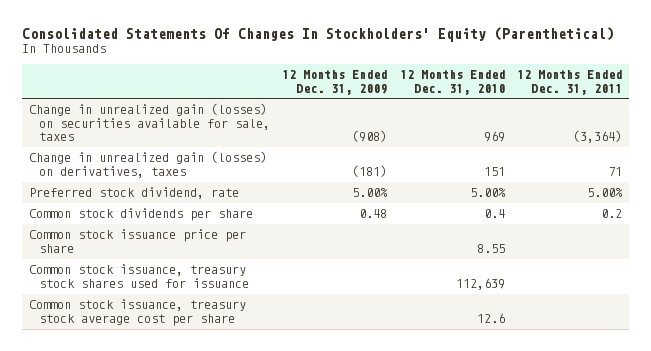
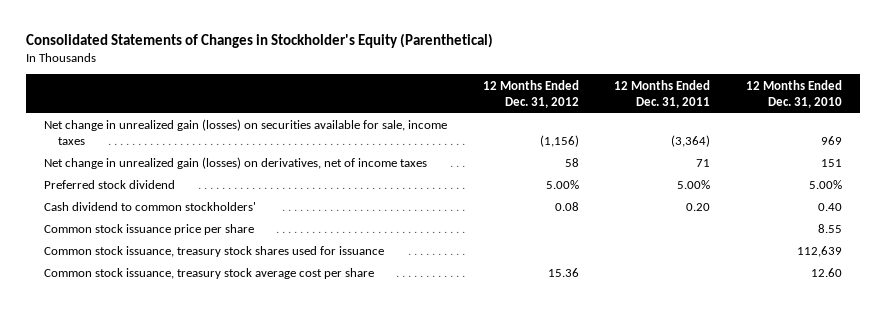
[22,26,615,42] Consolidated Statements Of Changes In Stockholders' Equity (Parenthetical) -> [25,33,493,49] Consolidated Statements of Changes in Stockholder's Equity (Parenthetical)
[282,70,388,95] 12 Months Ended Dec. 31, 2009 -> none
none -> [482,79,579,108] 12 Months Ended Dec. 31, 2012
[28,103,270,142] Change in unrealized gain (losses) on securities available for sale, taxes -> [43,119,447,146] Net change in unrealized gain (losses) on securities available for sale, income taxes
[28,151,267,178] Change in unrealized gain (losses) on derivatives, taxes -> [43,157,427,170] Net change in unrealized gain (losses) on derivatives, net of income taxes
[28,187,239,200] Preferred stock dividend, rate -> [43,180,175,190] Preferred stock dividend
[28,208,253,222] Common stock dividends per share -> [43,202,256,212] Cash dividend to common stockholders'
[483,209,505,219] 0.4 -> [818,203,843,212] 0.40
[601,209,623,219] 0.2 -> [686,203,711,212] 0.20
[476,312,505,323] 12.6 -> [811,268,843,278] 12.60

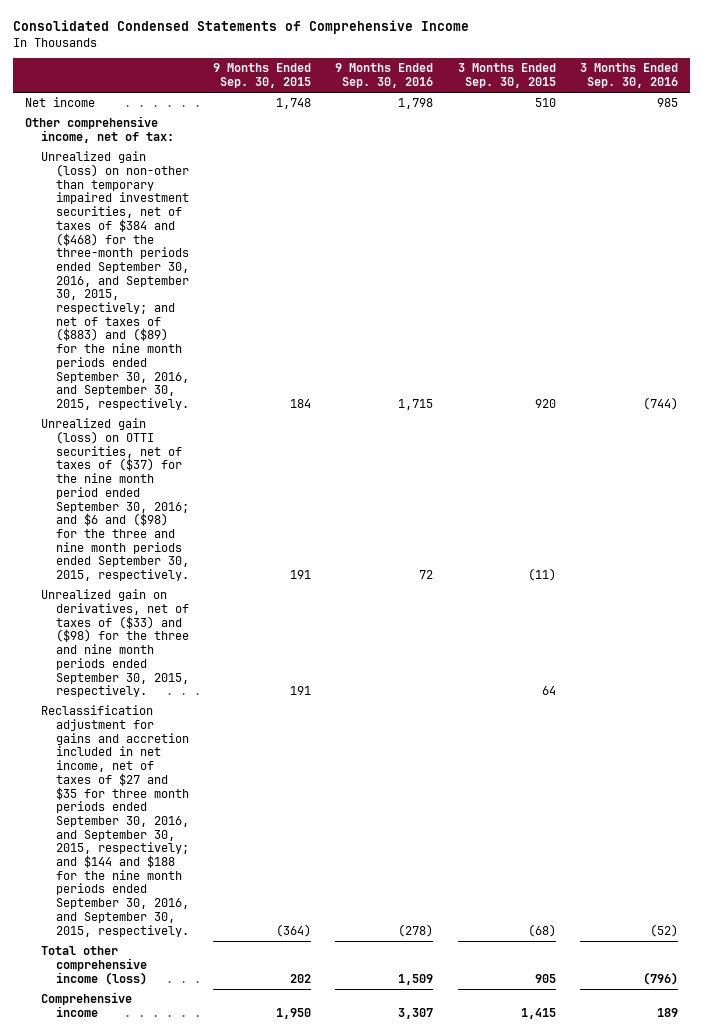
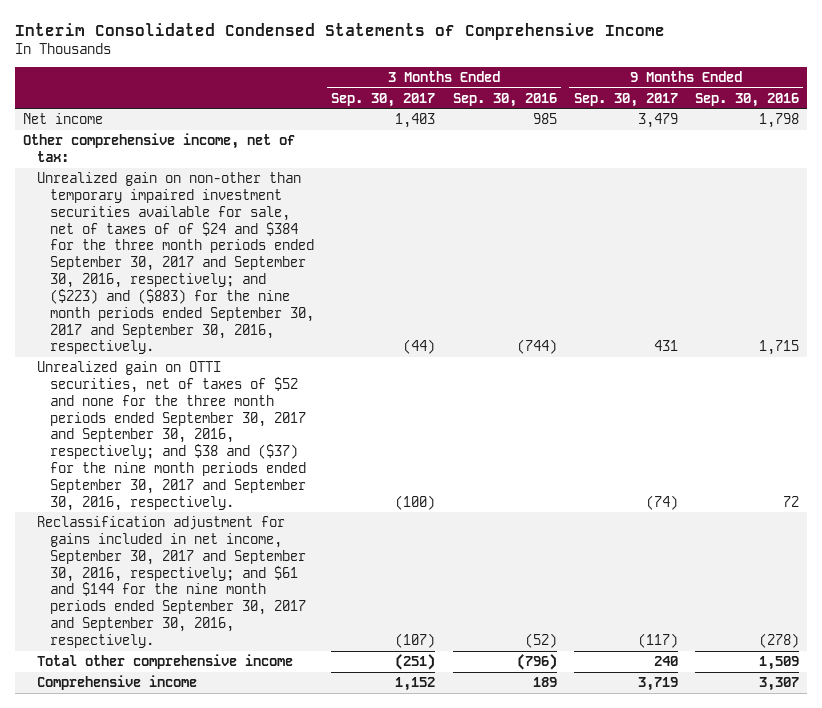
[13,20,470,35] Consolidated Condensed Statements of Comprehensive Income -> [14,22,665,40] Interim Consolidated Condensed Statements of Comprehensive Income
[213,63,312,89] 9 Months Ended Sep. 30, 2015 -> none
[457,63,556,89] 3 Months Ended Sep. 30, 2015 -> none
none -> [331,92,436,107] Sep. 30, 2017
none -> [573,92,678,107] Sep. 30, 2017
[40,589,189,698] Unrealized gain on derivatives, net of taxes of ($33) and ($98) for the three and nine month periods ended September 30, 2015, respectively. -> none
[40,151,189,410] Unrealized gain (loss) on non-other than temporary impaired investment securities, net of taxes of $384 and ($468) for the three-month periods ended September 30, 2016, and September 30, 2015, respectively; and net of taxes of ($883) and ($89) for the nine month periods ended September 30, 2016, and September 30, 2015, respectively. -> [36,172,315,355] Unrealized gain on non-other than temporary impaired investment securities available for sale, net of taxes of of $24 and $384 for the three month periods ended September 30, 2017 and September 30, 2016, respectively; and ($223) and ($883) for the nine month periods ended September 30, 2017 and September 30, 2016, respectively.
[40,418,189,582] Unrealized gain (loss) on OTTI securities, net of taxes of ($37) for the nine month period ended September 30, 2016; and $6 and ($98) for the three and nine month periods ended September 30, 2015, respectively. -> [36,361,307,511] Unrealized gain on OTTI securities, net of taxes of $52 and none for the three month periods ended September 30, 2017 and September 30, 2016, respectively; and $38 and ($37) for the nine month periods ended September 30, 2017 and September 30, 2016, respectively.
[40,705,189,937] Reclassification adjustment for gains and accretion included in net income, net of taxes of $27 and $35 for three month periods ended September 30, 2016, and September 30, 2015, respectively; and $144 and $188 for the nine month periods ended September 30, 2016, and September 30, 2015, respectively. -> [36,516,307,648] Reclassification adjustment for gains included in net income, September 30, 2017 and September 30, 2016, respectively; and $61 and $144 for the nine month periods ended September 30, 2017 and September 30, 2016, respectively.
[40,946,147,985] Total other comprehensive income (loss) -> [36,654,293,670] Total other comprehensive income

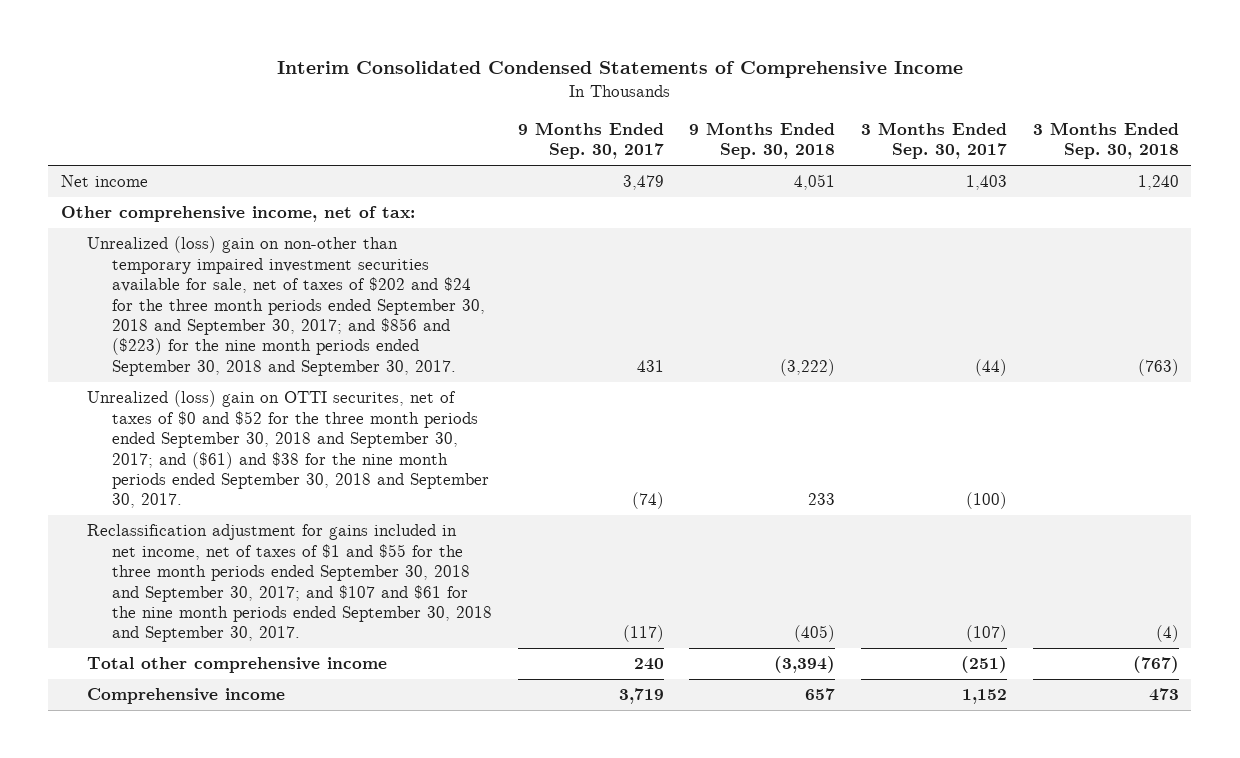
[452,92,557,107] Sep. 30, 2016 -> none
[694,92,799,107] Sep. 30, 2016 -> none
none -> [689,121,836,160] 9 Months Ended Sep. 30, 2018
none -> [1032,121,1179,160] 3 Months Ended Sep. 30, 2018
[36,172,315,355] Unrealized gain on non-other than temporary impaired investment securities available for sale, net of taxes of of $24 and $384 for the three month periods ended September 30, 2017 and September 30, 2016, respectively; and ($223) and ($883) for the nine month periods ended September 30, 2017 and September 30, 2016, respectively. -> [86,236,485,376] Unrealized (loss) gain on non-other than temporary impaired investment securities available for sale, net of taxes of $202 and $24 for the three month periods ended September 30, 2018 and September 30, 2017; and $856 and ($223) for the nine month periods ended September 30, 2018 and September 30, 2017.
[36,361,307,511] Unrealized gain on OTTI securities, net of taxes of $52 and none for the three month periods ended September 30, 2017 and September 30, 2016, respectively; and $38 and ($37) for the nine month periods ended September 30, 2017 and September 30, 2016, respectively. -> [86,390,489,509] Unrealized (loss) gain on OTTI securites, net of taxes of $0 and $52 for the three month periods ended September 30, 2018 and September 30, 2017; and ($61) and $38 for the nine month periods ended September 30, 2018 and September 30, 2017.
[36,516,307,648] Reclassification adjustment for gains included in net income, September 30, 2017 and September 30, 2016, respectively; and $61 and $144 for the nine month periods ended September 30, 2017 and September 30, 2016, respectively. -> [86,524,492,643] Reclassification adjustment for gains included in net income, net of taxes of $1 and $55 for the three month periods ended September 30, 2018 and September 30, 2017; and $107 and $61 for the nine month periods ended September 30, 2018 and September 30, 2017.

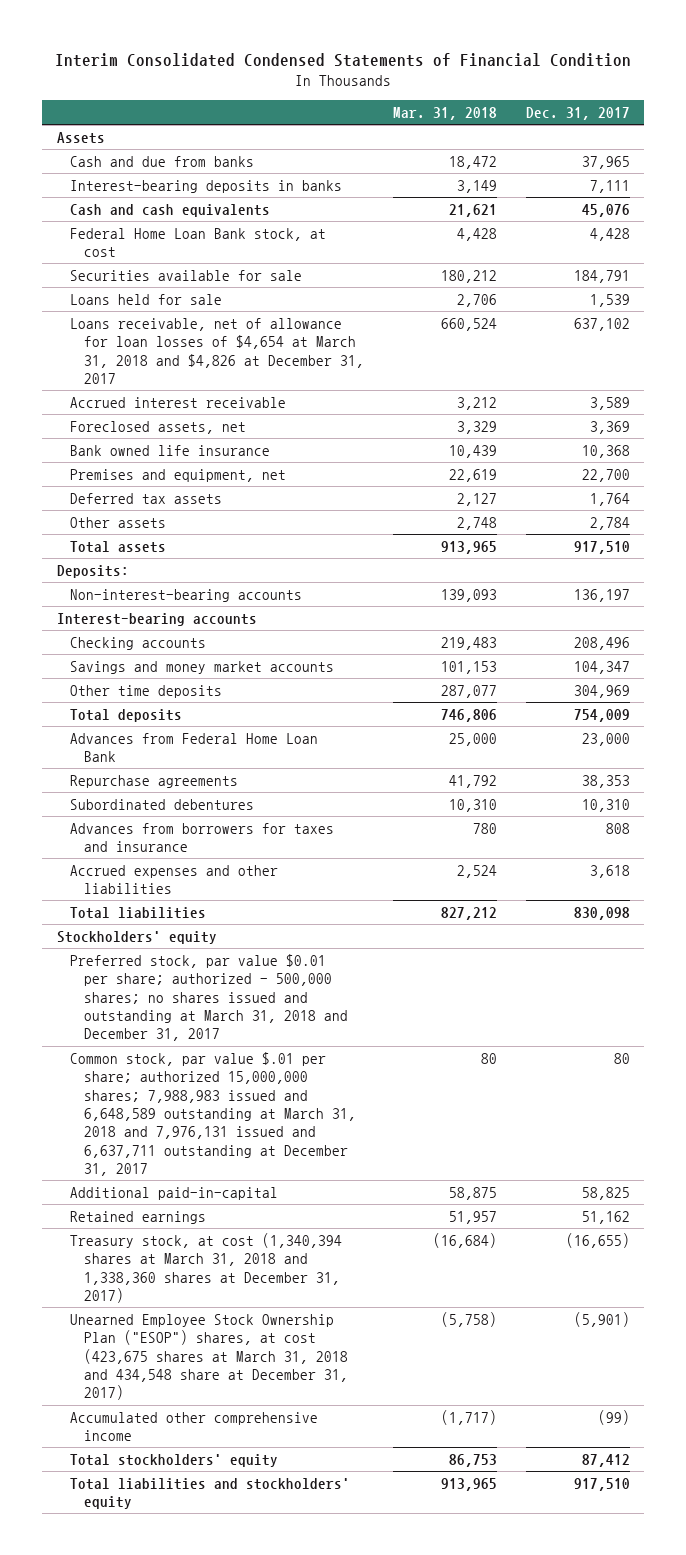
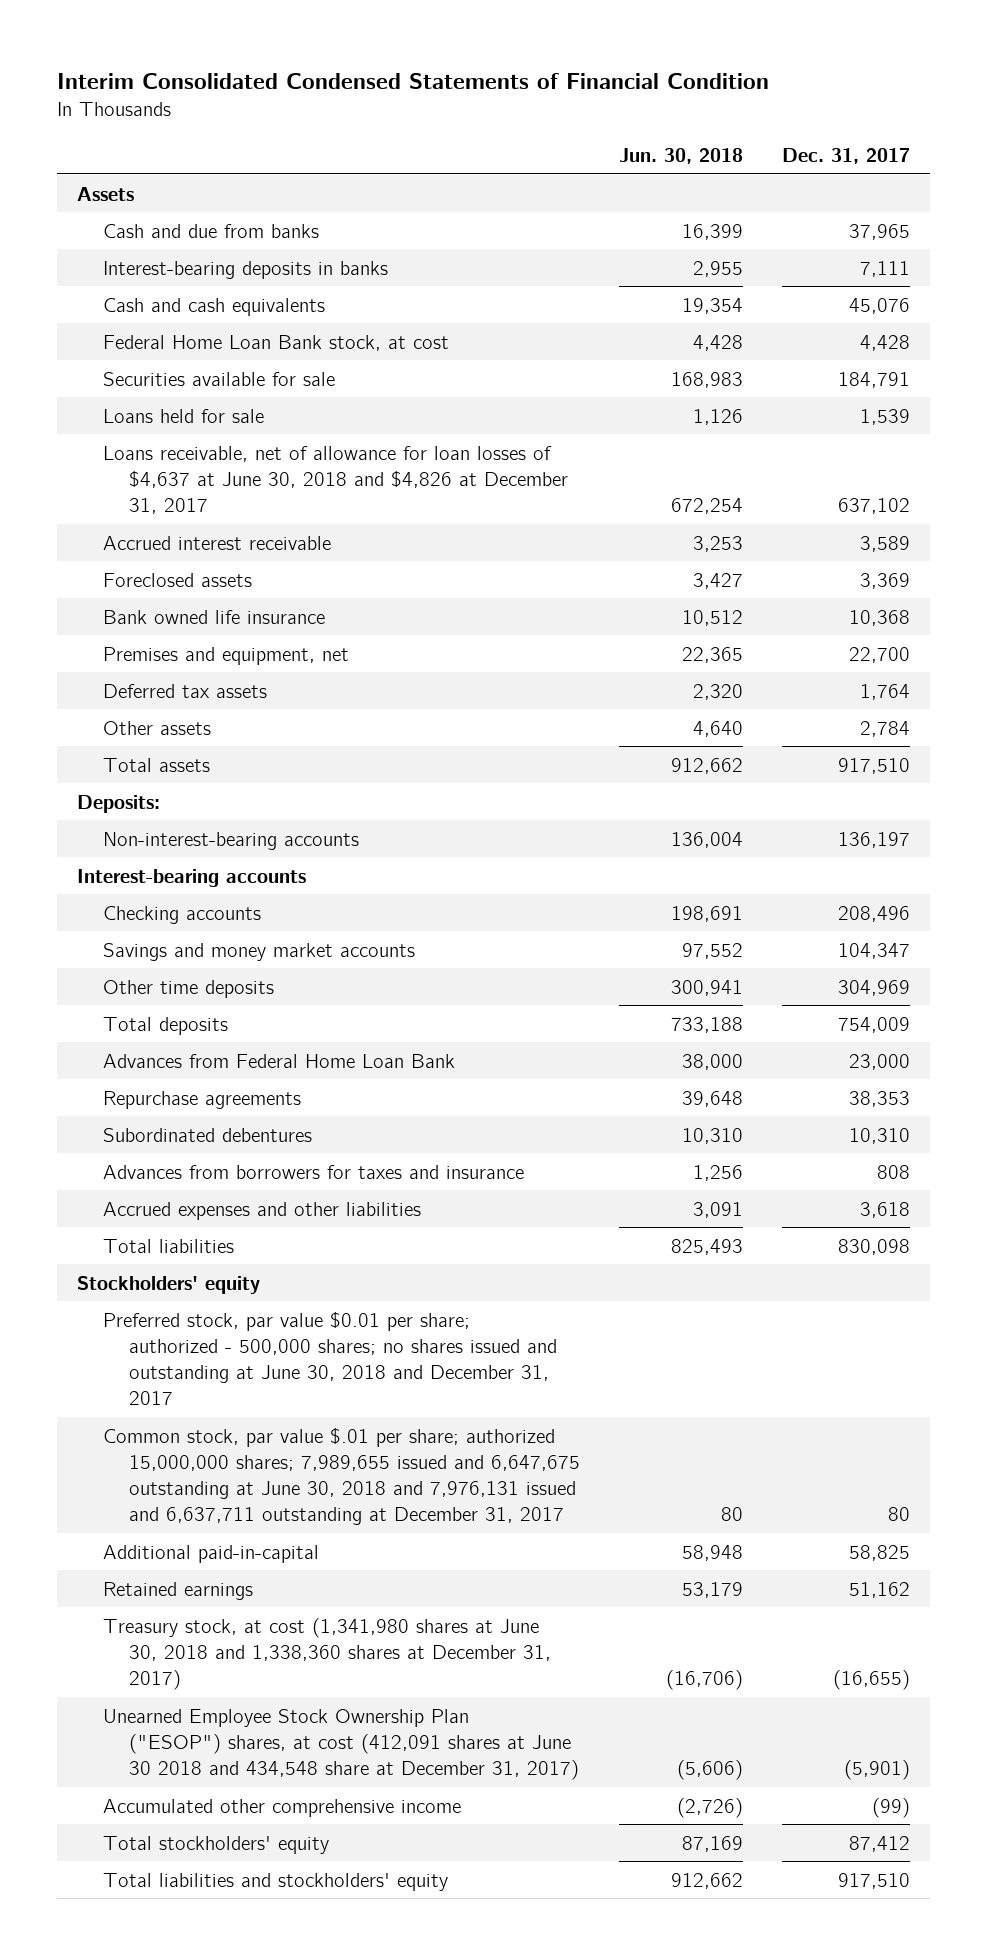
[392,106,497,120] Mar. 31, 2018 -> none
none -> [619,147,744,164] Jun. 30, 2018
[70,317,365,384] Loans receivable, net of allowance for loan losses of $4,654 at March 31, 2018 and $4,826 at December 31, 2017 -> [102,445,569,514] Loans receivable, net of allowance for loan losses of $4,637 at June 30, 2018 and $4,826 at December 31, 2017
[70,420,247,434] Foreclosed assets, net -> [102,572,252,587] Foreclosed assets
[70,953,349,1042] Preferred stock, par value $0.01 per share; authorized - 500,000 shares; no shares issued and outstanding at March 31, 2018 and December 31, 2017 -> [102,1311,558,1405] Preferred stock, par value $0.01 per share; authorized - 500,000 shares; no shares issued and outstanding at June 30, 2018 and December 31, 2017
[70,1051,357,1177] Common stock, par value $.01 per share; authorized 15,000,000 shares; 7,988,983 issued and 6,648,589 outstanding at March 31, 2018 and 7,976,131 issued and 6,637,711 outstanding at December 31, 2017 -> [102,1427,581,1525] Common stock, par value $.01 per share; authorized 15,000,000 shares; 7,989,655 issued and 6,647,675 outstanding at June 30, 2018 and 7,976,131 issued and 6,637,711 outstanding at December 31, 2017
[70,1232,343,1303] Treasury stock, at cost (1,340,394 shares at March 31, 2018 and 1,338,360 shares at December 31, 2017) -> [102,1617,552,1690] Treasury stock, at cost (1,341,980 shares at June 30, 2018 and 1,338,360 shares at December 31, 2017)
[70,1313,349,1401] Unearned Employee Stock Ownership Plan ("ESOP") shares, at cost (423,675 shares at March 31, 2018 and 434,548 share at December 31, 2017) -> [102,1708,580,1780] Unearned Employee Stock Ownership Plan ("ESOP") shares, at cost (412,091 shares at June 30 2018 and 434,548 share at December 31, 2017)

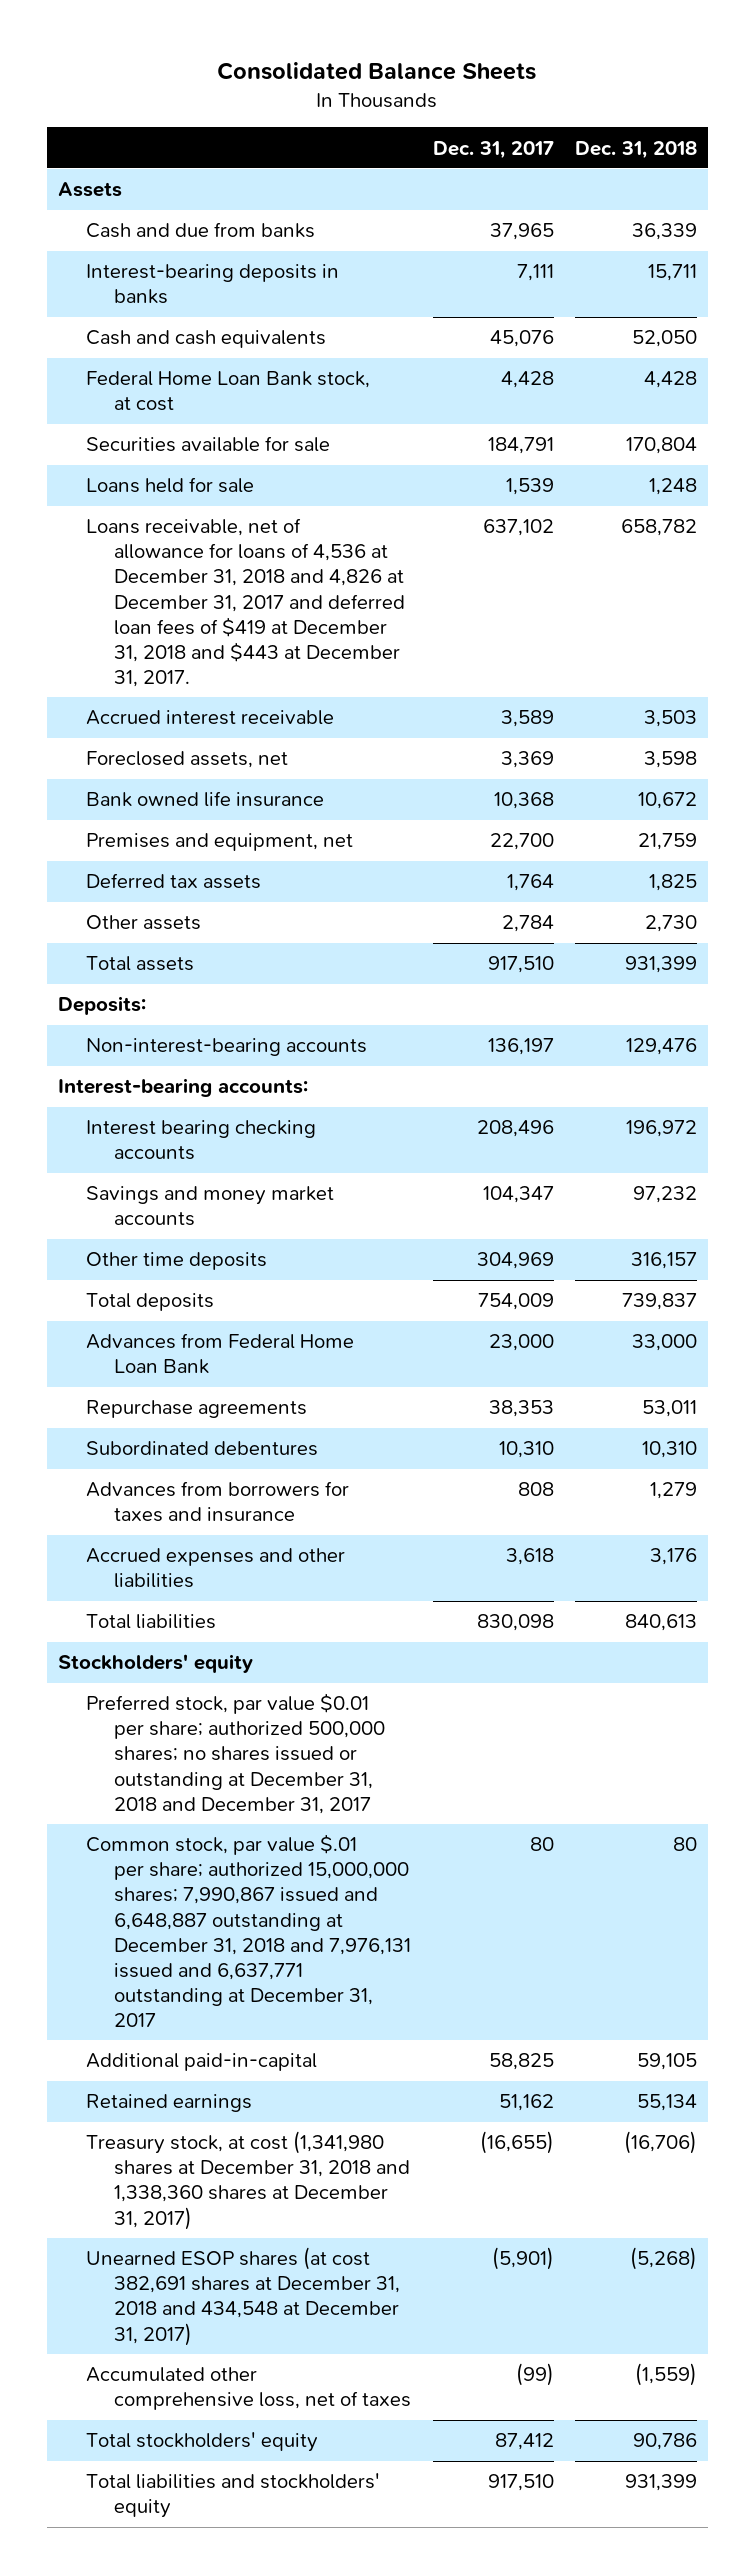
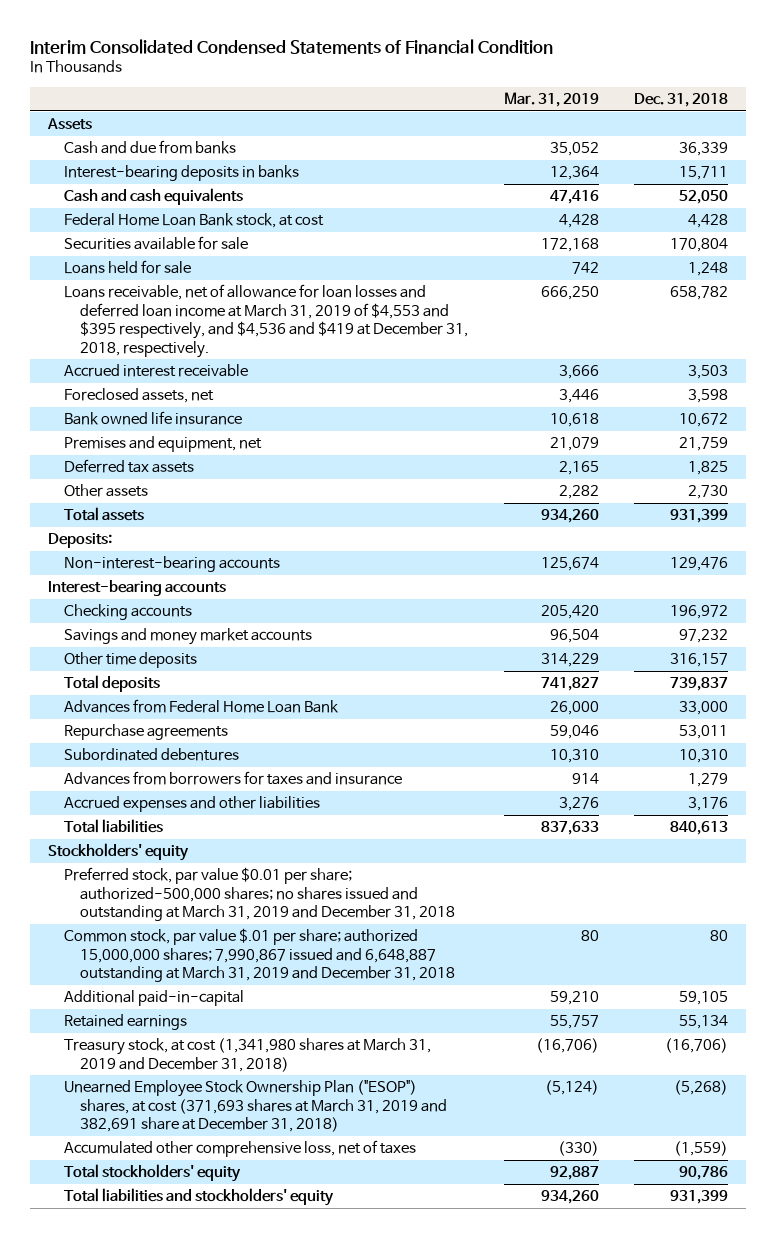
[217,61,537,80] Consolidated Balance Sheets -> [29,38,553,54] Interim Consolidated Condensed Statements of Financial Condition
[432,140,554,159] Dec. 31, 2017 -> none
none -> [503,91,599,107] Mar. 31, 2019
[85,518,406,687] Loans receivable, net of allowance for loans of 4,536 at December 31, 2018 and 4,826 at December 31, 2017 and deferred loan fees of $419 at December 31, 2018 and $443 at December 31, 2017. -> [63,284,468,358] Loans receivable, net of allowance for loan losses and deferred loan income at March 31, 2019 of $4,553 and $395 respectively, and $4,536 and $419 at December 31, 2018, respectively.
[57,1078,308,1098] Interest-bearing accounts: -> [47,580,226,597] Interest-bearing accounts
[85,1120,316,1161] Interest bearing checking accounts -> [63,604,192,621] Checking accounts
[85,1693,386,1814] Preferred stock, par value $0.01 per share; authorized 500,000 shares; no shares issued or outstanding at December 31, 2018 and December 31, 2017 -> [63,867,455,922] Preferred stock, par value $0.01 per share; authorized-500,000 shares; no shares issued and outstanding at March 31, 2019 and December 31, 2018
[85,1834,412,2027] Common stock, par value $.01 per share; authorized 15,000,000 shares; 7,990,867 issued and 6,648,887 outstanding at December 31, 2018 and 7,976,131 issued and 6,637,771 outstanding at December 31, 2017 -> [63,928,455,983] Common stock, par value $.01 per share; authorized 15,000,000 shares; 7,990,867 issued and 6,648,887 outstanding at March 31, 2019 and December 31, 2018
[85,2131,411,2230] Treasury stock, at cost (1,341,980 shares at December 31, 2018 and 1,338,360 shares at December 31, 2017) -> [63,1038,431,1072] Treasury stock, at cost (1,341,980 shares at March 31, 2019 and December 31, 2018)
[85,2247,401,2346] Unearned ESOP shares (at cost 382,691 shares at December 31, 2018 and 434,548 at December 31, 2017) -> [63,1080,447,1133] Unearned Employee Stock Ownership Plan ("ESOP") shares, at cost (371,693 shares at March 31, 2019 and 382,691 share at December 31, 2018)

